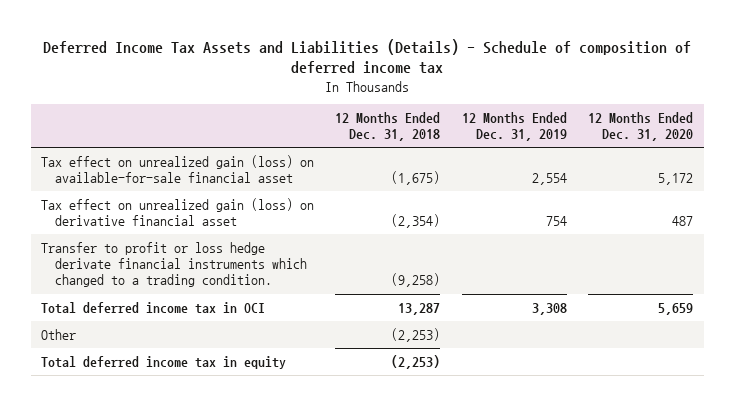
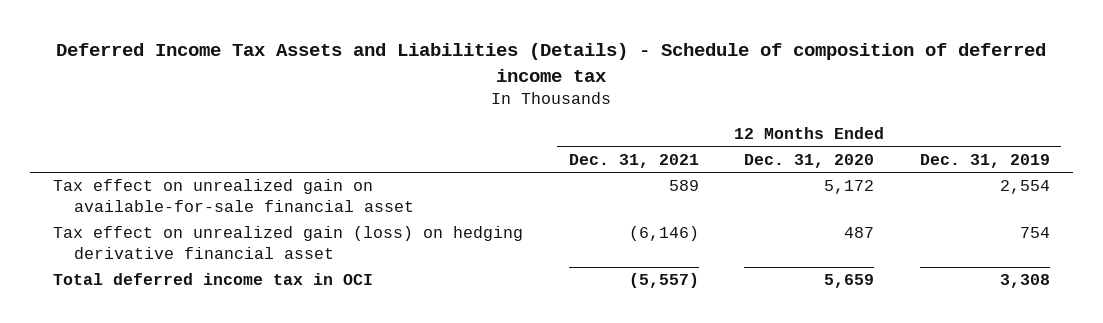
[335,111,441,142] 12 Months Ended Dec. 31, 2018 -> none
none -> [568,153,699,168] Dec. 31, 2021
[41,241,308,288] Transfer to profit or loss hedge derivate financial instruments which changed to a trading condition. -> none
[41,154,315,184] Tax effect on unrealized gain (loss) on available-for-sale financial asset -> [53,179,415,213] Tax effect on unrealized gain on available-for-sale financial asset
[41,197,315,227] Tax effect on unrealized gain (loss) on derivative financial asset -> [53,226,524,260] Tax effect on unrealized gain (loss) on hedging derivative financial asset
[41,328,77,340] Other -> none
[41,355,287,369] Total deferred income tax in equity -> none

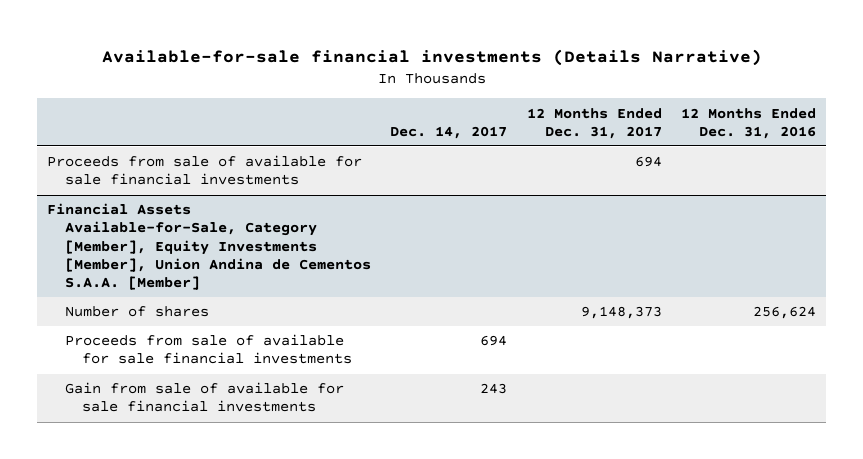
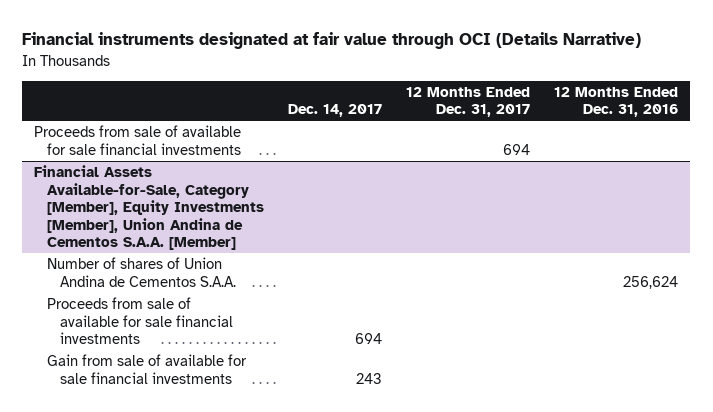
[101,48,762,66] Available-for-sale financial investments (Details Narrative) -> [22,32,642,50] Financial instruments designated at fair value through OCI (Details Narrative)
[64,306,209,318] Number of shares -> none
none -> [47,257,236,287] Number of shares of Union Andina de Cementos S.A.A.

